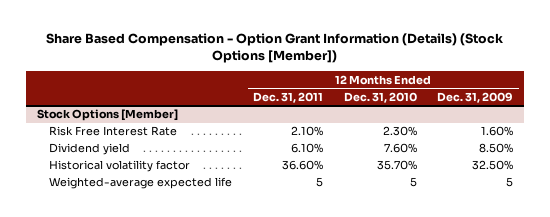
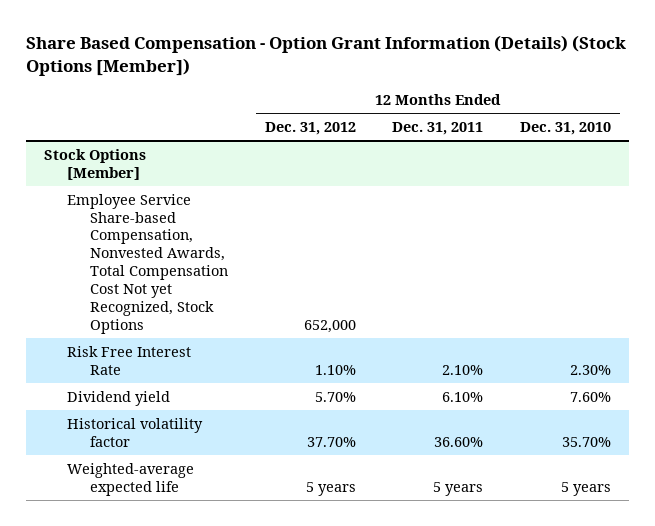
[437,91,514,103] Dec. 31, 2009 -> none
none -> [264,121,356,135] Dec. 31, 2012
none -> [67,193,229,334] Employee Service Share-based Compensation, Nonvested Awards, Total Compensation Cost Not yet Recognized, Stock Options
[315,177,323,188] 5 -> [433,481,484,496] 5 years
[409,177,417,188] 5 -> [560,481,611,496] 5 years

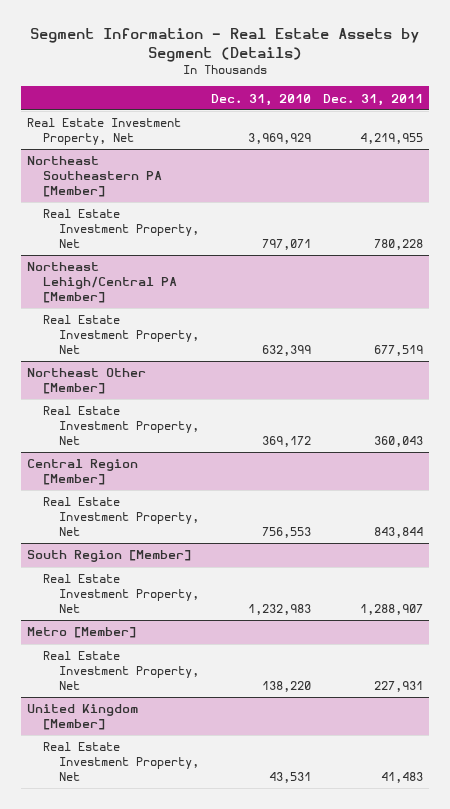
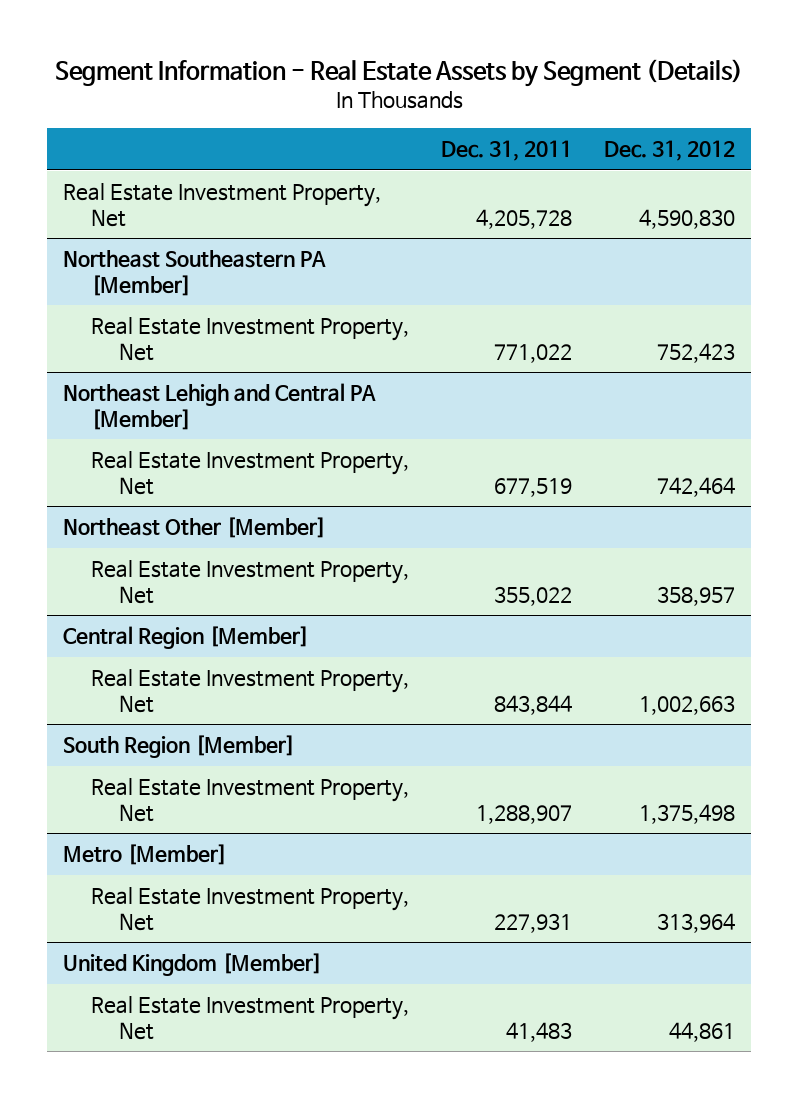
[210,93,311,106] Dec. 31, 2010 -> none
none -> [604,140,736,162] Dec. 31, 2012
[360,133,424,145] 4,219,955 -> [476,208,573,229] 4,205,728
[374,238,424,250] 780,228 -> [494,343,573,363] 771,022
[26,262,177,303] Northeast Lehigh/Central PA [Member] -> [62,383,376,430] Northeast Lehigh and Central PA [Member]
[374,435,424,447] 360,043 -> [494,585,573,606] 355,022

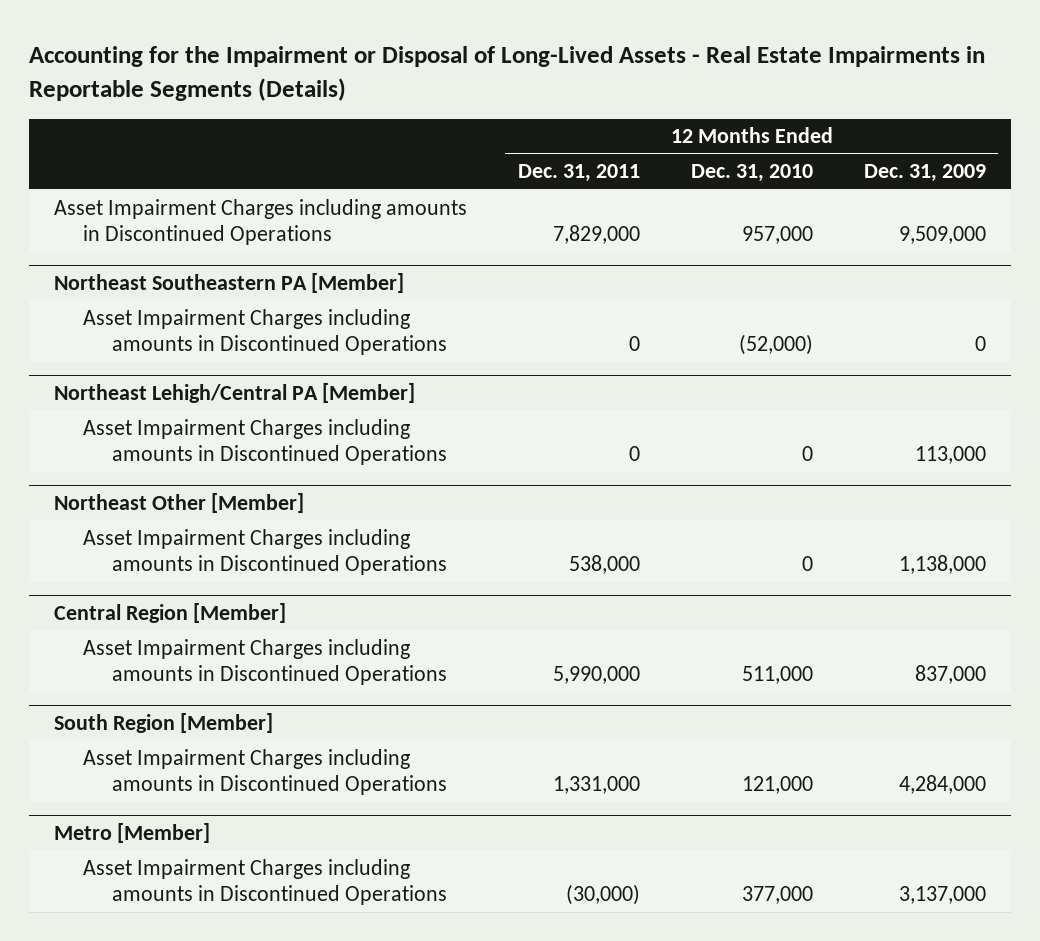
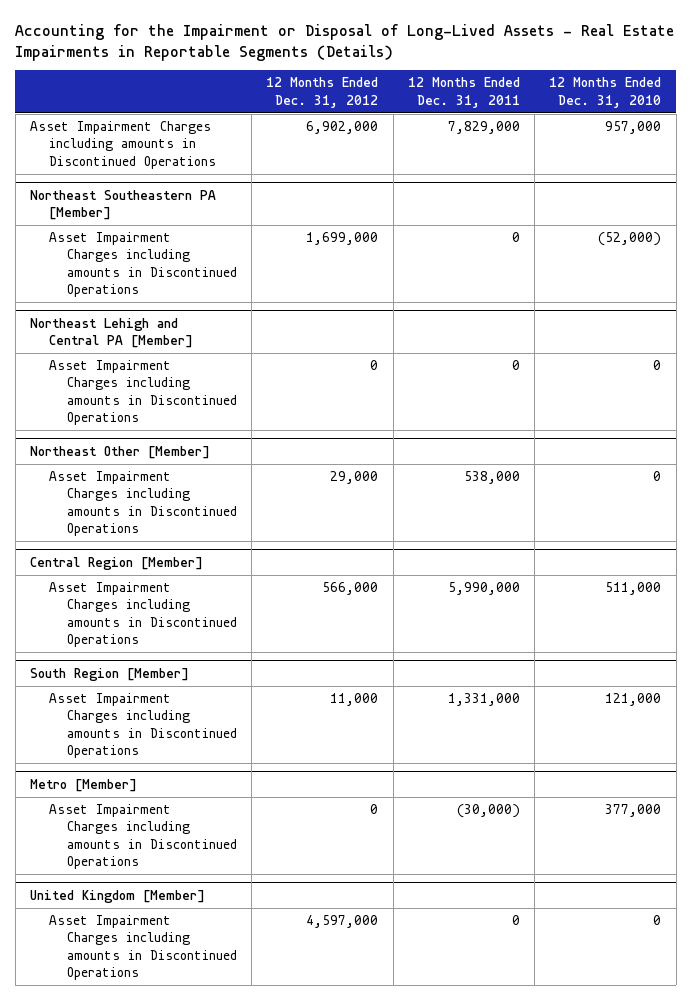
[863,164,986,183] Dec. 31, 2009 -> none
none -> [266,77,379,108] 12 Months Ended Dec. 31, 2012
[54,383,416,404] Northeast Lehigh/Central PA [Member] -> [30,317,193,349] Northeast Lehigh and Central PA [Member]
none -> [30,889,206,903] United Kingdom [Member]
none -> [48,915,237,980] Asset Impairment Charges including amounts in Discontinued Operations

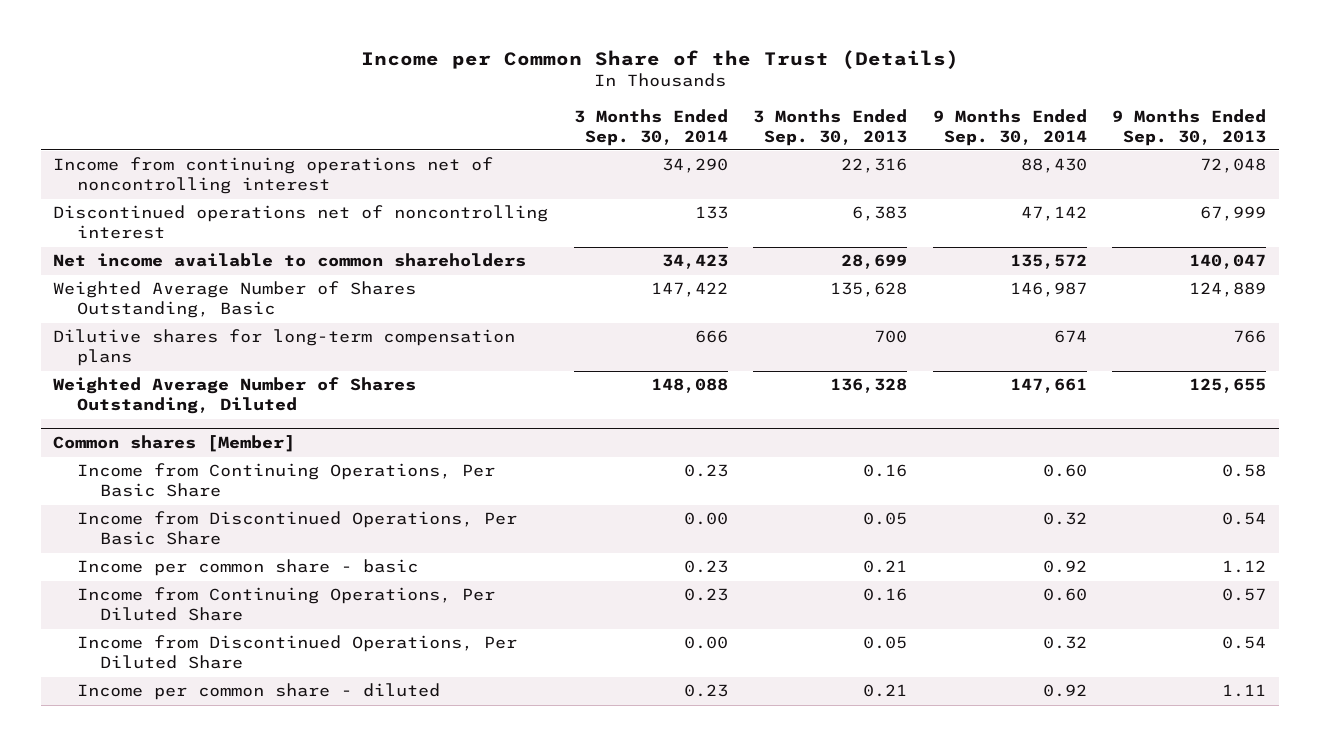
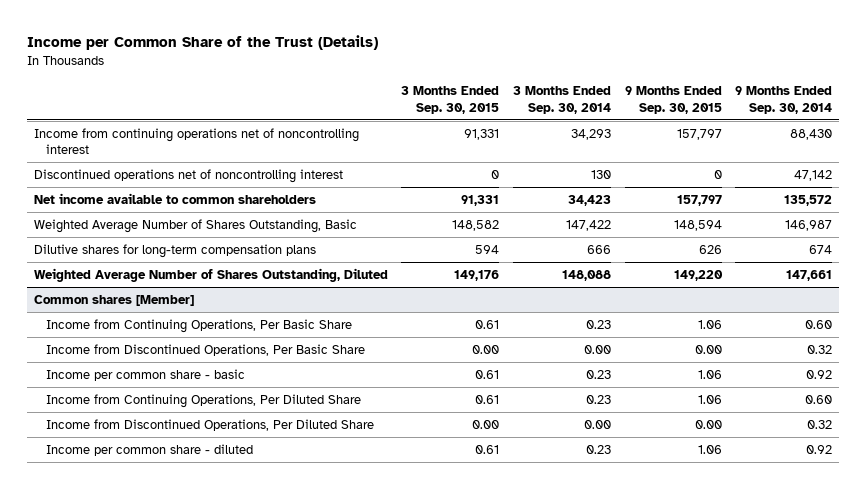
[753,108,908,146] 3 Months Ended Sep. 30, 2013 -> none
[1111,108,1266,146] 9 Months Ended Sep. 30, 2013 -> none
none -> [401,86,500,114] 3 Months Ended Sep. 30, 2015
none -> [624,86,722,114] 9 Months Ended Sep. 30, 2015
[661,158,728,174] 34,290 -> [571,129,612,141] 34,293
[694,206,728,220] 133 -> [591,170,612,180] 130

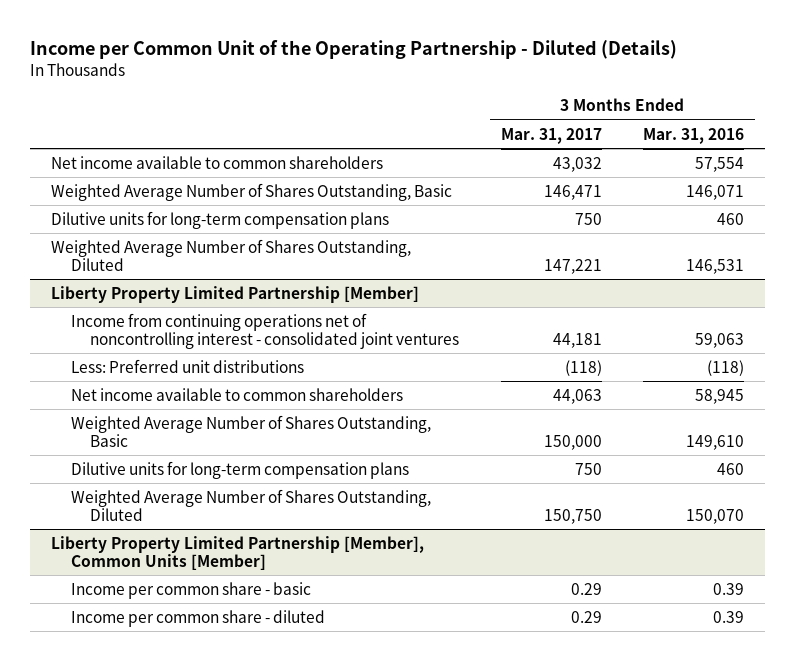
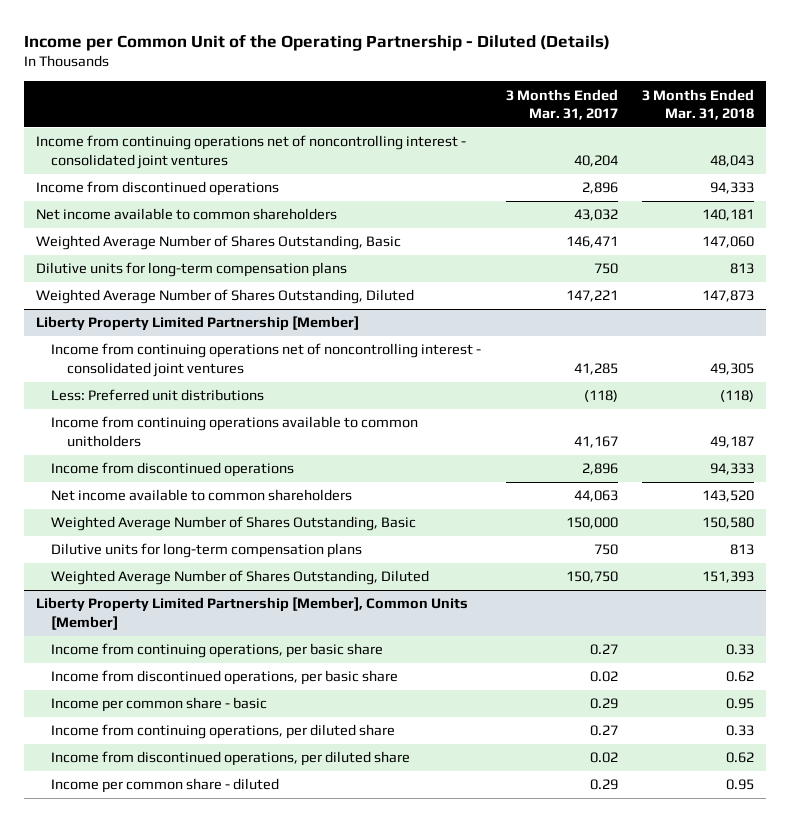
[643,127,745,144] Mar. 31, 2016 -> none
none -> [642,88,755,120] 3 Months Ended Mar. 31, 2018
none -> [35,135,466,169] Income from continuing operations net of noncontrolling interest - consolidated joint ventures
none -> [35,181,279,197] Income from discontinued operations
[552,332,602,348] 44,181 -> [573,362,618,375] 41,285
none -> [51,416,419,447] Income from continuing operations available to common unitholders
none -> [51,462,295,478] Income from discontinued operations
none -> [51,643,384,659] Income from continuing operations, per basic share
none -> [51,670,399,686] Income from discontinued operations, per basic share
none -> [51,724,396,740] Income from continuing operations, per diluted share
none -> [51,751,411,767] Income from discontinued operations, per diluted share

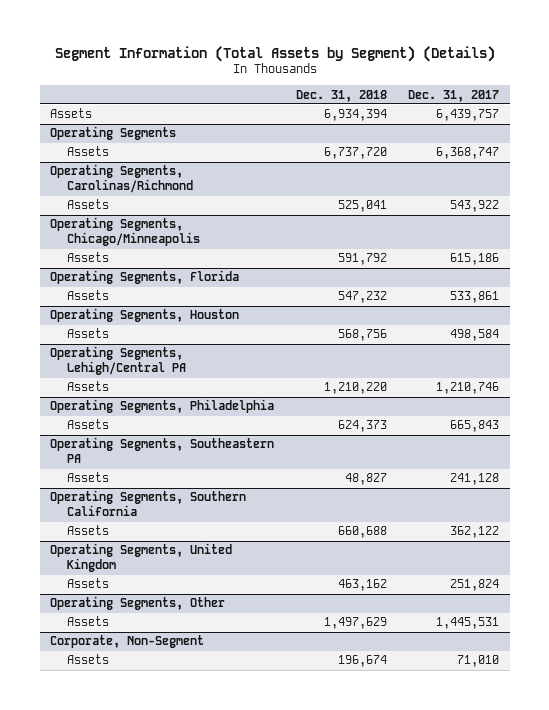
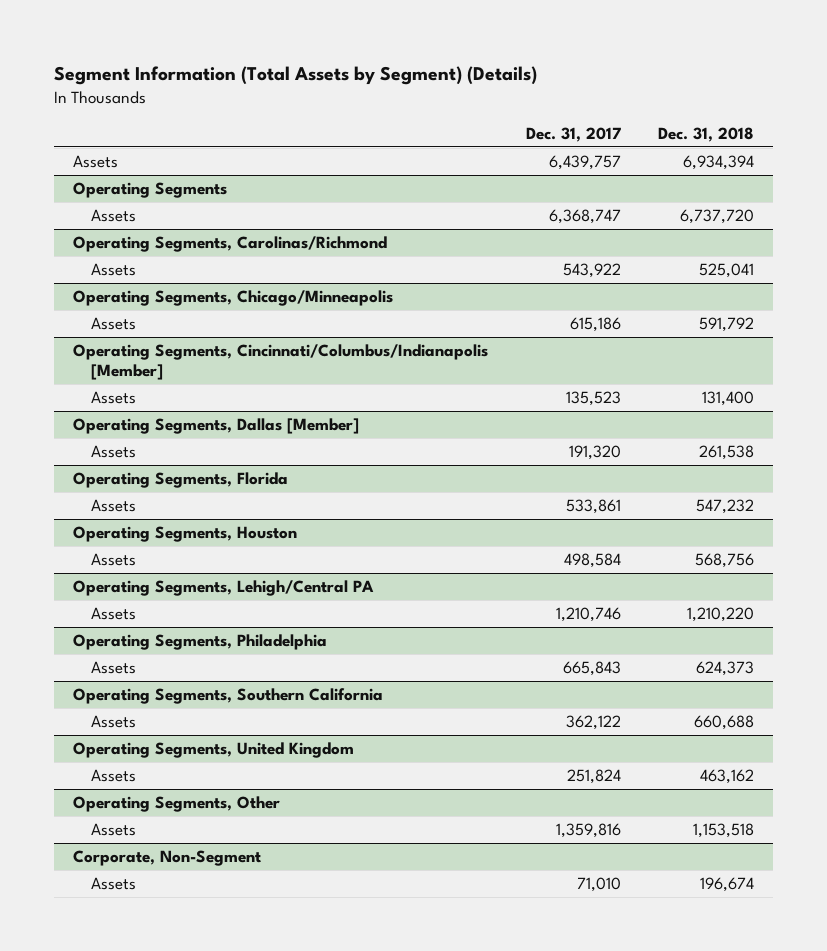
none -> [72,343,488,381] Operating Segments, Cincinnati/Columbus/Indianapolis [Member]
none -> [91,390,137,404] Assets
none -> [72,417,359,434] Operating Segments, Dallas [Member]
none -> [91,444,137,458] Assets
[50,437,275,464] Operating Segments, Southeastern PA -> none
[67,472,110,483] Assets -> none
[323,617,387,630] 1,497,629 -> [693,822,755,838] 1,153,518
[435,617,499,630] 1,445,531 -> [555,822,621,838] 1,359,816

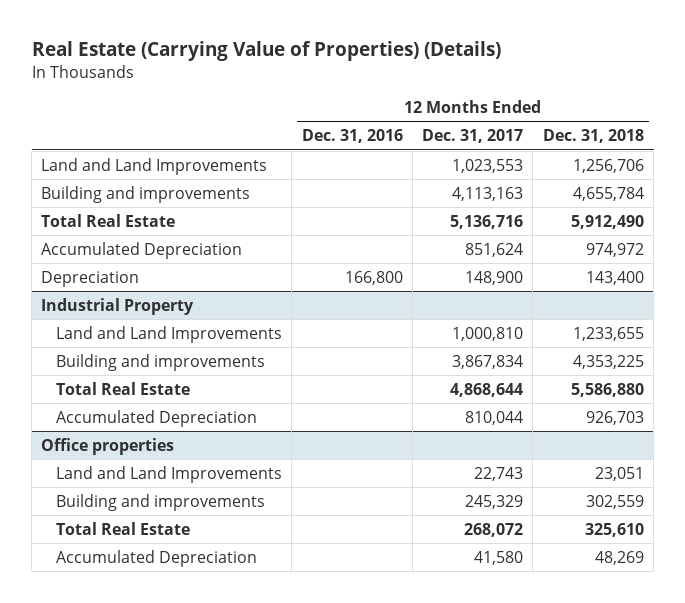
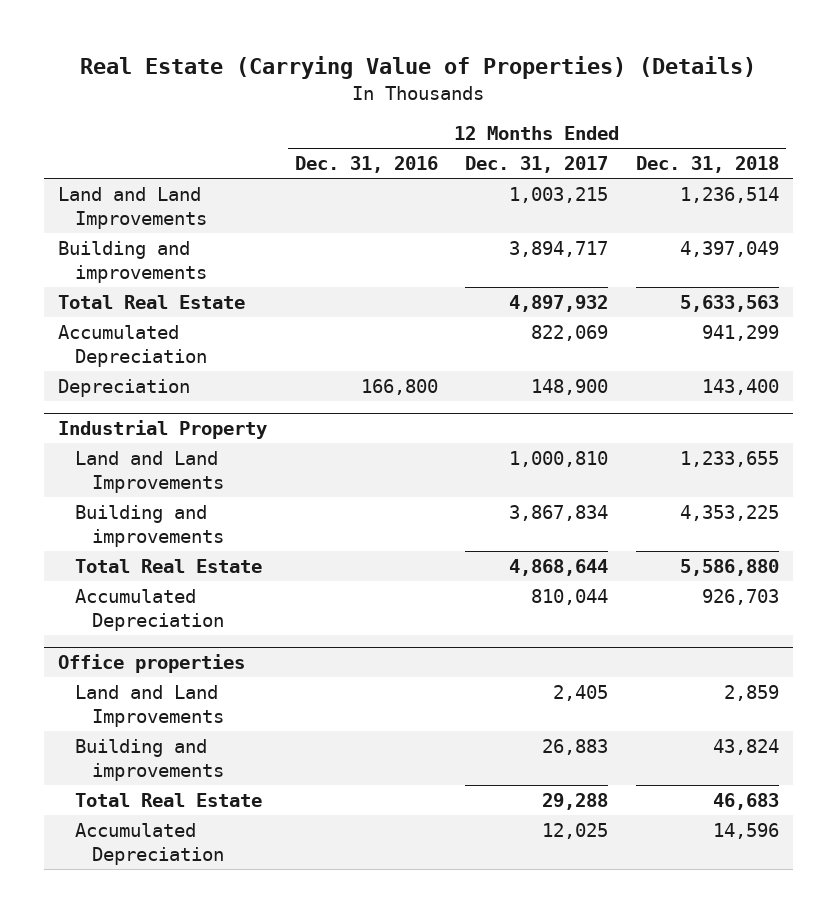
[452,158,524,173] 1,023,553 -> [509,186,609,203] 1,003,215
[572,158,644,173] 1,256,706 -> [679,186,779,203] 1,236,514
[452,186,524,201] 4,113,163 -> [509,240,609,257] 3,894,717
[572,186,644,201] 4,655,784 -> [679,240,779,257] 4,397,049
[450,214,524,229] 5,136,716 -> [509,294,609,312] 4,897,932
[570,214,644,229] 5,912,490 -> [679,294,779,312] 5,633,563
[465,242,524,257] 851,624 -> [531,324,609,341] 822,069
[585,242,644,257] 974,972 -> [701,324,779,341] 941,299
[474,466,524,481] 22,743 -> [553,684,609,701] 2,405
[594,466,644,481] 23,051 -> [723,684,779,701] 2,859
[465,494,524,509] 245,329 -> [542,738,609,755] 26,883
[585,494,644,509] 302,559 -> [712,738,779,755] 43,824
[464,522,524,537] 268,072 -> [542,792,609,810] 29,288
[584,522,644,537] 325,610 -> [712,792,779,810] 46,683
[474,550,524,565] 41,580 -> [542,822,609,839] 12,025
[594,550,644,565] 48,269 -> [712,822,779,839] 14,596

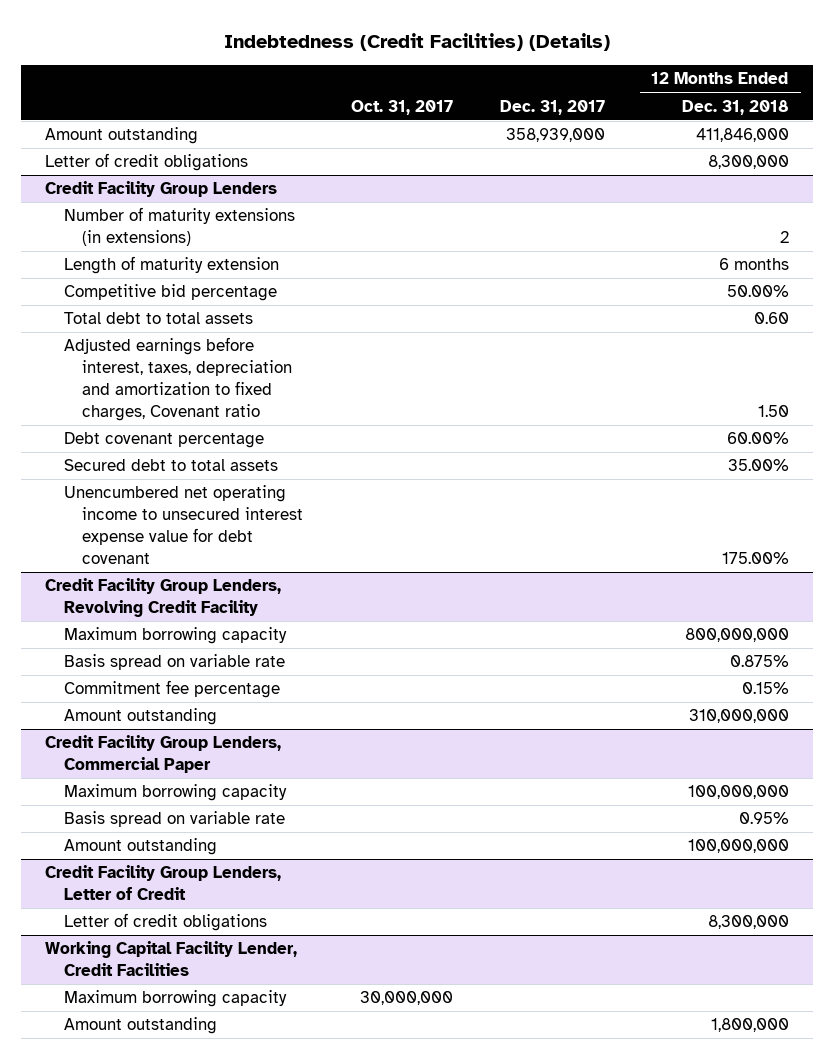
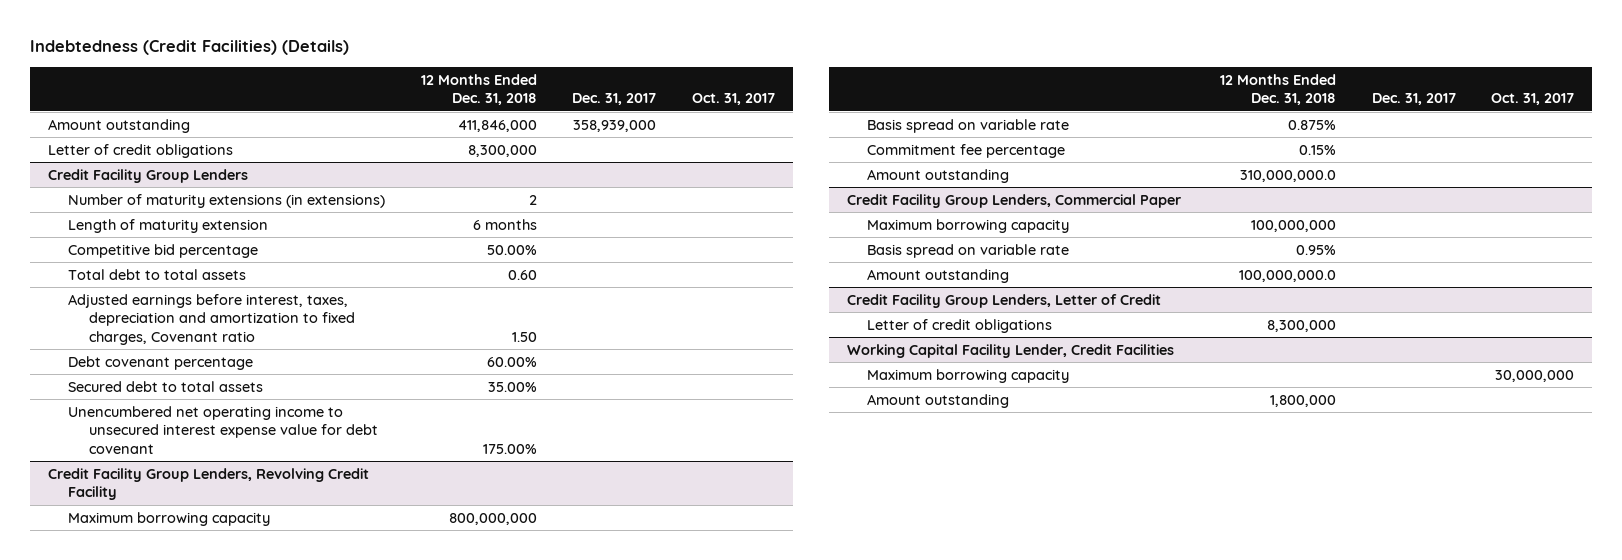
[688,709,789,724] 310,000,000 -> [1240,169,1337,182] 310,000,000.0
[687,839,789,854] 100,000,000 -> [1239,269,1337,282] 100,000,000.0

